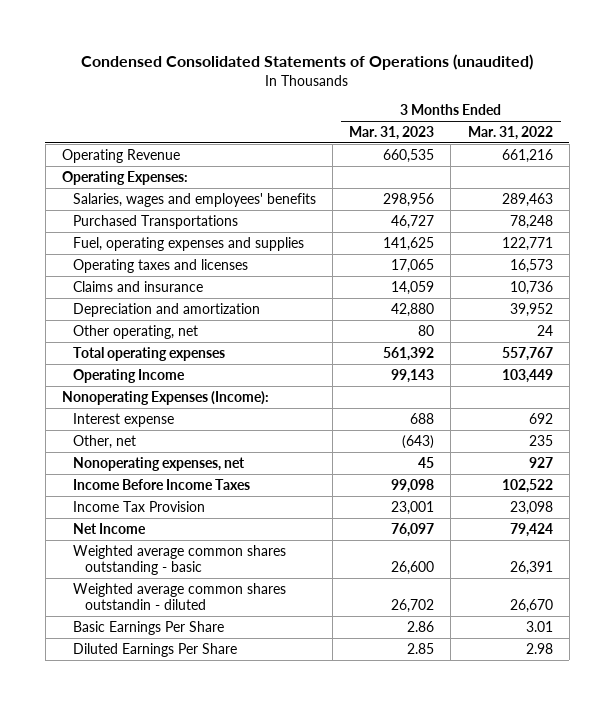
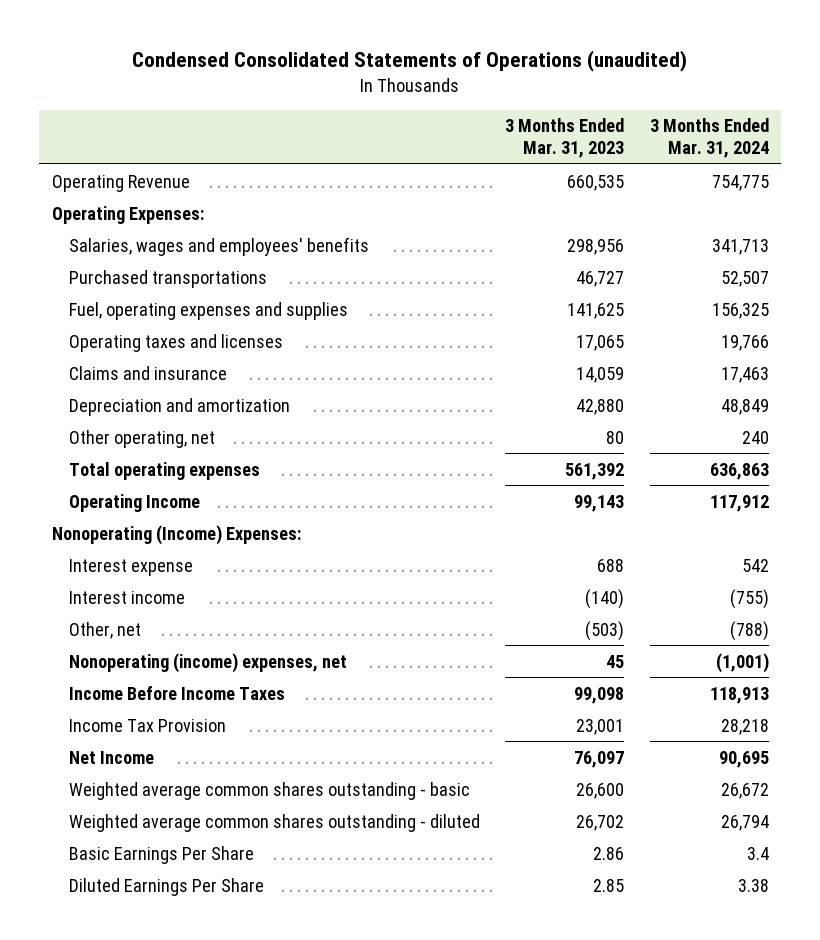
[467,126,553,141] Mar. 31, 2022 -> none
none -> [649,118,769,159] 3 Months Ended Mar. 31, 2024
[73,214,239,229] Purchased Transportations -> [69,269,268,288] Purchased transportations
[61,390,269,405] Nonoperating Expenses (Income): -> [51,524,301,545] Nonoperating (Income) Expenses:
none -> [69,590,186,604] Interest income
[402,434,435,449] (643) -> [585,620,625,641] (503)
[73,456,246,471] Nonoperating expenses, net -> [69,652,348,673] Nonoperating (income) expenses, net
[73,582,287,611] Weighted average common shares outstandin - diluted -> [69,813,481,832] Weighted average common shares outstanding - diluted

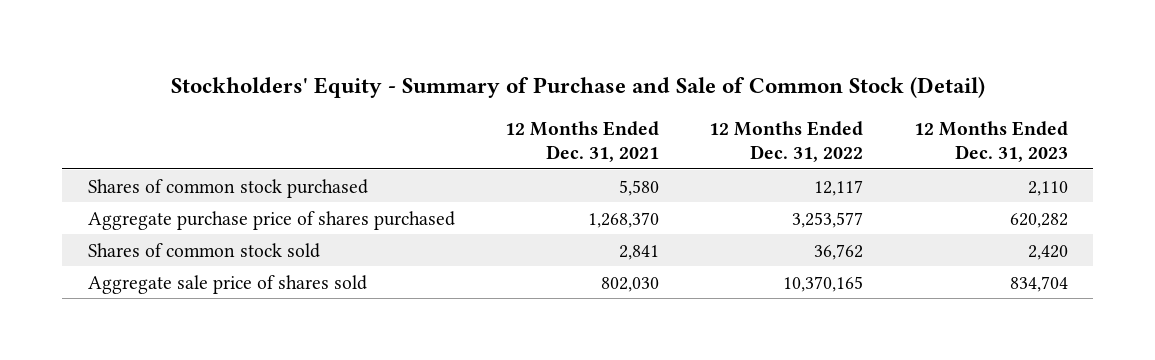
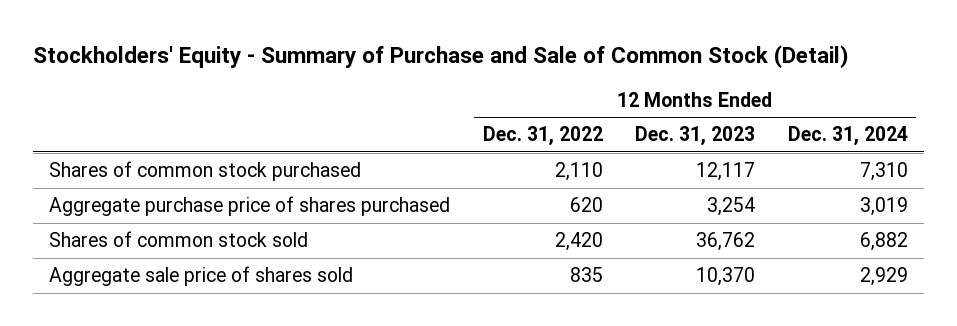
[504,121,659,163] 12 Months Ended Dec. 31, 2021 -> none
none -> [788,126,909,147] Dec. 31, 2024
[814,179,864,196] 12,117 -> [554,162,603,182] 2,110
[1027,180,1068,196] 2,110 -> [696,162,756,182] 12,117
[792,211,864,228] 3,253,577 -> [569,197,603,213] 620
[1009,212,1068,228] 620,282 -> [707,197,756,217] 3,254
[814,243,864,260] 36,762 -> [554,232,603,252] 2,420
[1027,244,1068,260] 2,420 -> [696,232,756,252] 36,762
[783,275,864,292] 10,370,165 -> [569,267,603,283] 835
[1009,275,1068,292] 834,704 -> [696,267,756,287] 10,370

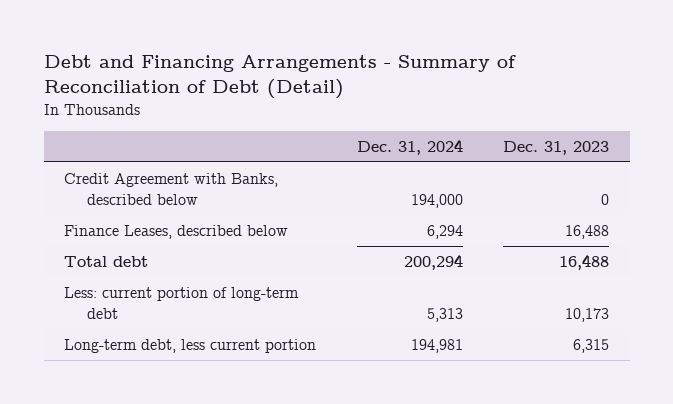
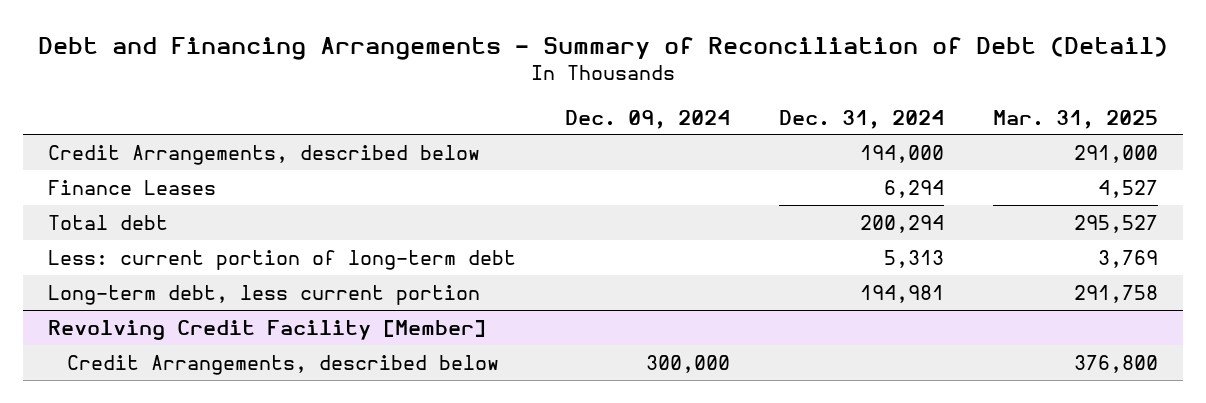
[503,140,610,155] Dec. 31, 2023 -> none
none -> [564,109,730,129] Dec. 09, 2024
none -> [992,109,1158,129] Mar. 31, 2025
[63,173,278,205] Credit Agreement with Banks, described below -> [47,144,480,165] Credit Arrangements, described below
[63,225,288,240] Finance Leases, described below -> [47,179,216,195] Finance Leases
none -> [47,319,486,340] Revolving Credit Facility [Member]
none -> [66,354,499,375] Credit Arrangements, described below

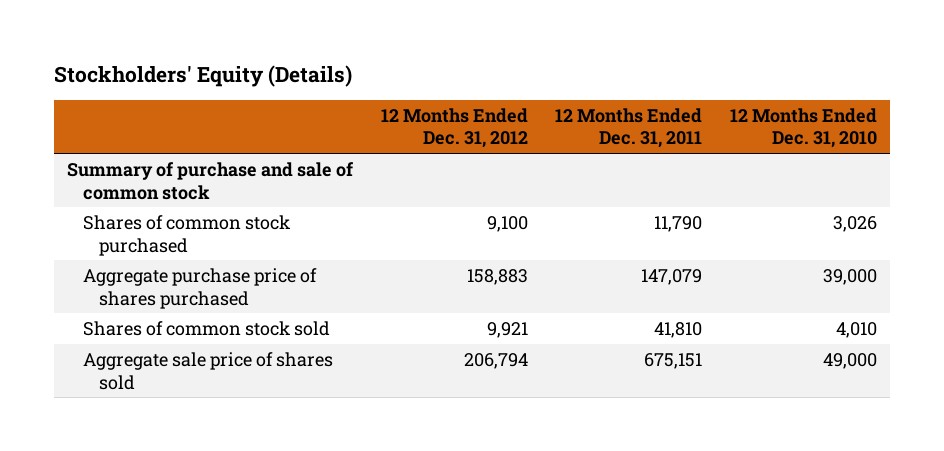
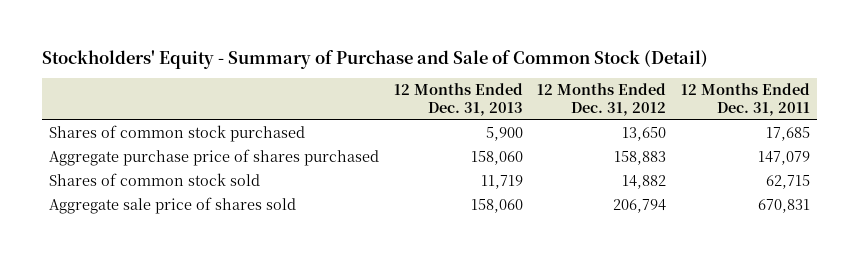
[53,64,352,87] Stockholders' Equity (Details) -> [41,49,708,69] Stockholders' Equity - Summary of Purchase and Sale of Common Stock (Detail)
[729,107,877,149] 12 Months Ended Dec. 31, 2010 -> none
none -> [393,83,523,116] 12 Months Ended Dec. 31, 2013
[67,161,355,200] Summary of purchase and sale of common stock -> none
[486,215,528,232] 9,100 -> [622,127,667,142] 13,650
[654,215,703,232] 11,790 -> [766,127,811,142] 17,685
[486,321,528,338] 9,921 -> [622,175,667,190] 14,882
[654,321,703,338] 41,810 -> [766,175,811,190] 62,715
[644,352,703,369] 675,151 -> [758,199,811,214] 670,831

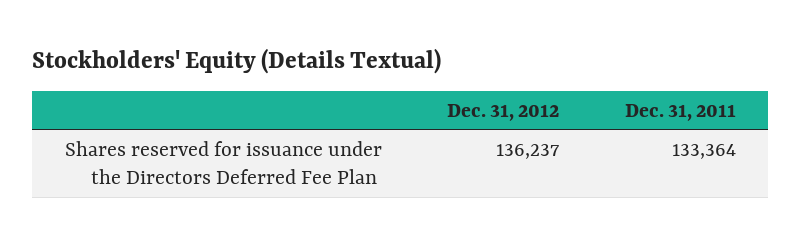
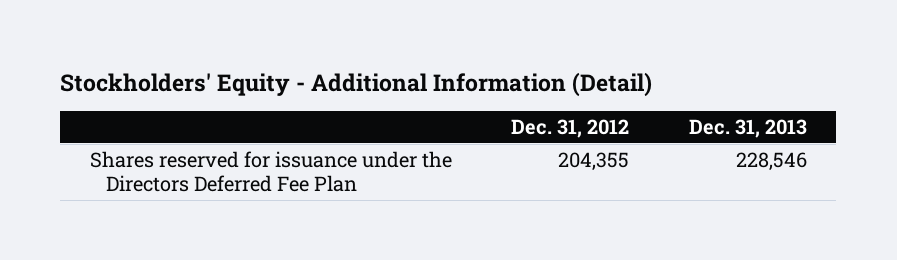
[32,47,442,74] Stockholders' Equity (Details Textual) -> [60,72,653,98] Stockholders' Equity - Additional Information (Detail)
[624,103,736,121] Dec. 31, 2011 -> none
none -> [688,119,807,139] Dec. 31, 2013
[496,143,560,159] 136,237 -> [558,152,630,172] 204,355

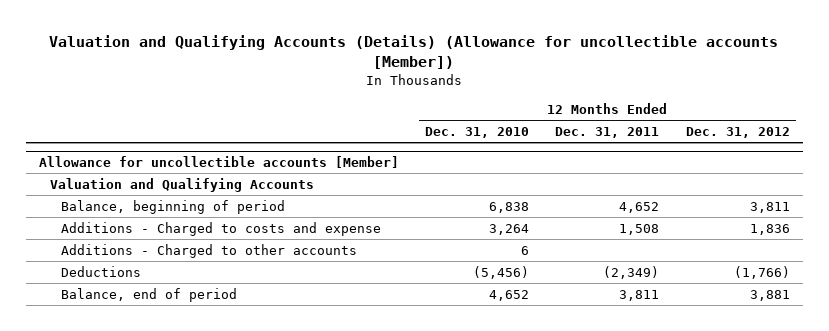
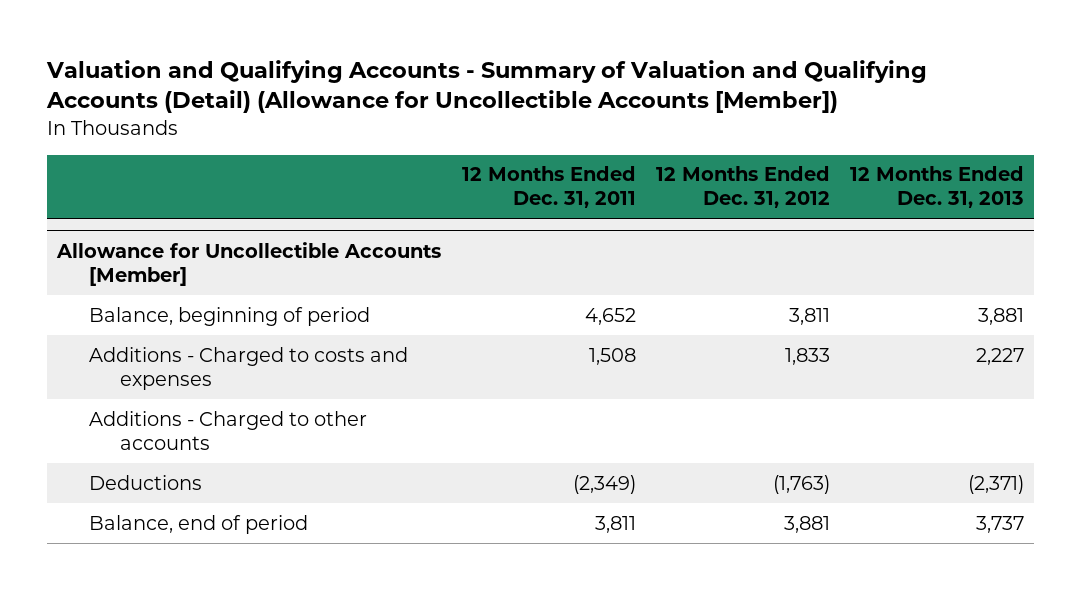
[49,34,779,70] Valuation and Qualifying Accounts (Details) (Allowance for uncollectible accounts [Member]) -> [46,59,928,114] Valuation and Qualifying Accounts - Summary of Valuation and Qualifying Accounts (Detail) (Allowance for Uncollectible Accounts [Member])
[425,126,530,138] Dec. 31, 2010 -> none
none -> [850,166,1025,209] 12 Months Ended Dec. 31, 2013
[50,177,315,192] Valuation and Qualifying Accounts -> none
[39,155,400,168] Allowance for uncollectible accounts [Member] -> [56,241,442,286] Allowance for Uncollectible Accounts [Member]
[61,221,382,236] Additions - Charged to costs and expense -> [88,346,408,390] Additions - Charged to costs and expenses
[749,223,790,235] 1,836 -> [784,347,830,365] 1,833
[733,265,790,279] (1,766) -> [772,474,830,494] (1,763)

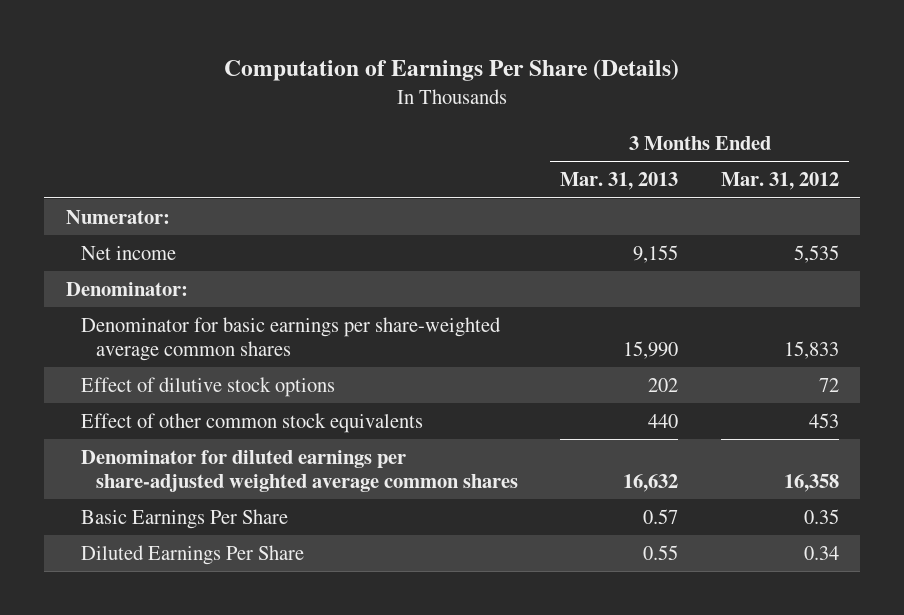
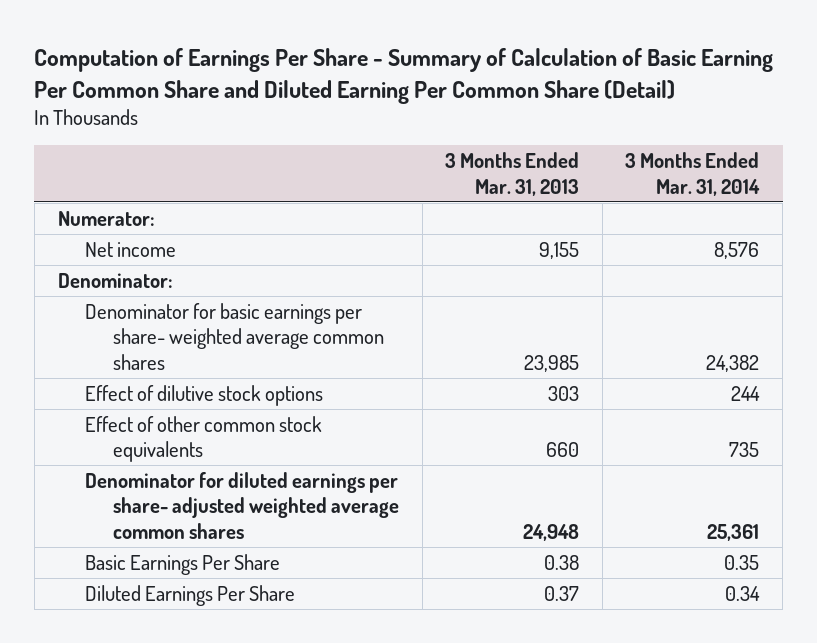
[224,59,680,82] Computation of Earnings Per Share (Details) -> [34,47,774,104] Computation of Earnings Per Share - Summary of Calculation of Basic Earning Per Common Share and Diluted Earning Per Common Share (Detail)
[720,172,839,191] Mar. 31, 2012 -> none
none -> [625,152,761,196] 3 Months Ended Mar. 31, 2014
[80,316,501,361] Denominator for basic earnings per share-weighted average common shares -> [85,303,384,370] Denominator for basic earnings per share- weighted average common shares
[623,340,679,359] 15,990 -> [524,354,580,372] 23,985
[648,377,679,392] 202 -> [548,386,580,402] 303
[648,413,679,428] 440 -> [546,442,580,458] 660
[80,449,518,492] Denominator for diluted earnings per share-adjusted weighted average common shares -> [85,472,399,539] Denominator for diluted earnings per share- adjusted weighted average common shares
[623,473,679,492] 16,632 -> [523,523,580,541] 24,948
[643,508,679,524] 0.57 -> [544,555,580,571] 0.38
[643,544,679,560] 0.55 -> [544,586,580,602] 0.37

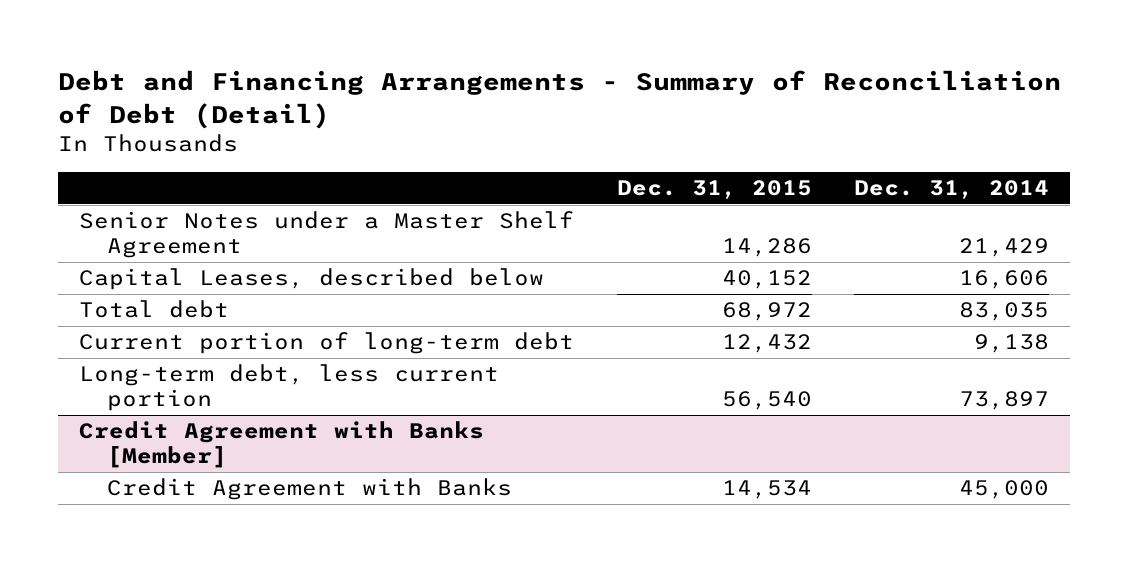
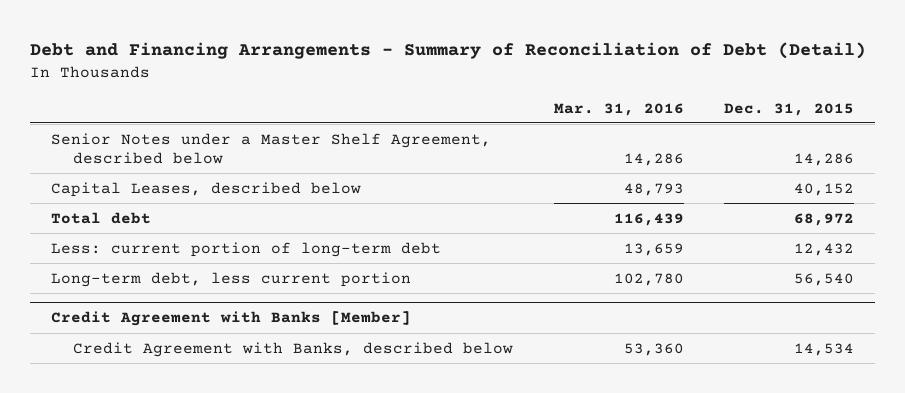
[854,180,1050,200] Dec. 31, 2014 -> none
none -> [553,102,684,116] Mar. 31, 2016
[79,211,575,259] Senior Notes under a Master Shelf Agreement -> [50,132,491,165] Senior Notes under a Master Shelf Agreement, described below
[79,332,575,355] Current portion of long-term debt -> [50,241,441,257] Less: current portion of long-term debt
[106,478,512,501] Credit Agreement with Banks -> [73,341,514,357] Credit Agreement with Banks, described below

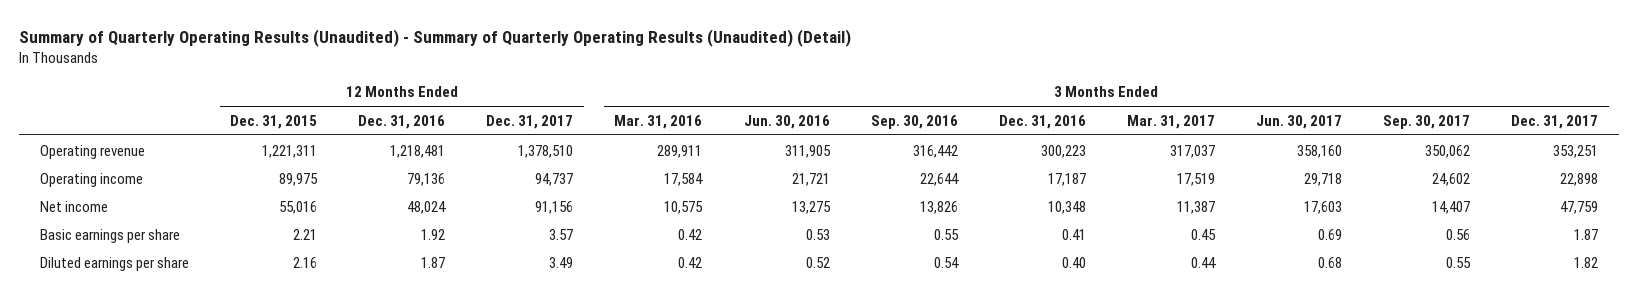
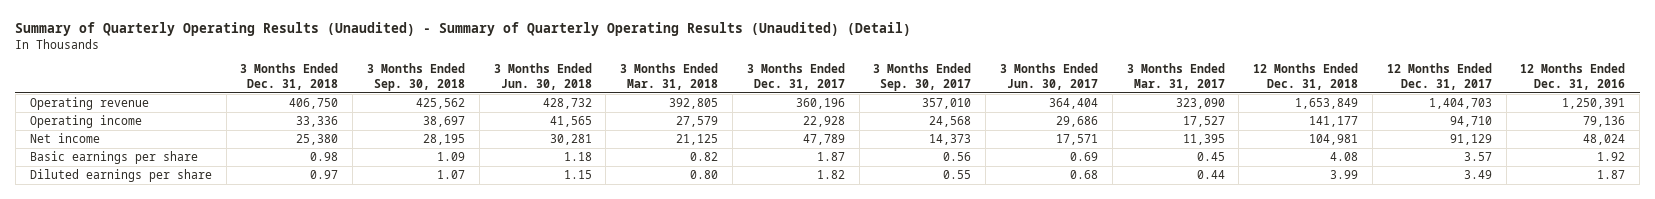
[230,114,318,129] Dec. 31, 2015 -> none
[614,114,703,129] Mar. 31, 2016 -> none
[743,114,830,129] Jun. 30, 2016 -> none
[870,114,958,129] Sep. 30, 2016 -> none
[998,114,1086,129] Dec. 31, 2016 -> none
none -> [240,63,339,90] 3 Months Ended Dec. 31, 2018
none -> [366,63,465,91] 3 Months Ended Sep. 30, 2018
none -> [493,63,592,90] 3 Months Ended Jun. 30, 2018
none -> [620,63,719,90] 3 Months Ended Mar. 31, 2018
none -> [1253,63,1359,90] 12 Months Ended Dec. 31, 2018
[390,144,446,158] 1,218,481 -> [1562,98,1626,110] 1,250,391
[518,144,574,158] 1,378,510 -> [1428,98,1492,110] 1,404,703
[1169,144,1215,158] 317,037 -> [1175,98,1225,110] 323,090
[1297,144,1343,158] 358,160 -> [1048,98,1098,110] 364,404
[1425,144,1471,158] 350,062 -> [922,98,972,110] 357,010
[1553,144,1599,158] 353,251 -> [795,98,845,110] 360,196
[535,172,574,186] 94,737 -> [1449,116,1492,128] 94,710
[1176,172,1215,186] 17,519 -> [1182,116,1225,128] 17,527
[1304,172,1343,186] 29,718 -> [1055,116,1098,128] 29,686
[1432,172,1471,186] 24,602 -> [929,116,972,128] 24,568
[1560,172,1599,186] 22,898 -> [802,116,845,128] 22,928
[535,200,574,214] 91,156 -> [1449,134,1492,146] 91,129
[1176,200,1215,214] 11,387 -> [1182,134,1225,146] 11,395
[1304,200,1343,214] 17,603 -> [1055,134,1098,146] 17,571
[1432,200,1471,214] 14,407 -> [929,134,972,146] 14,373
[1560,200,1599,214] 47,759 -> [802,134,845,146] 47,789

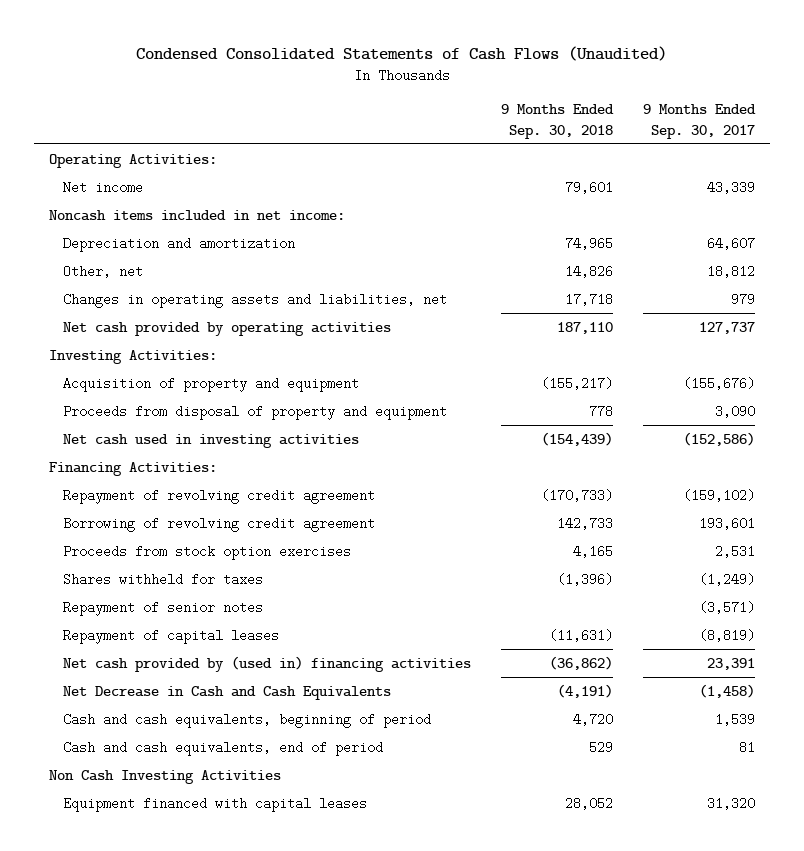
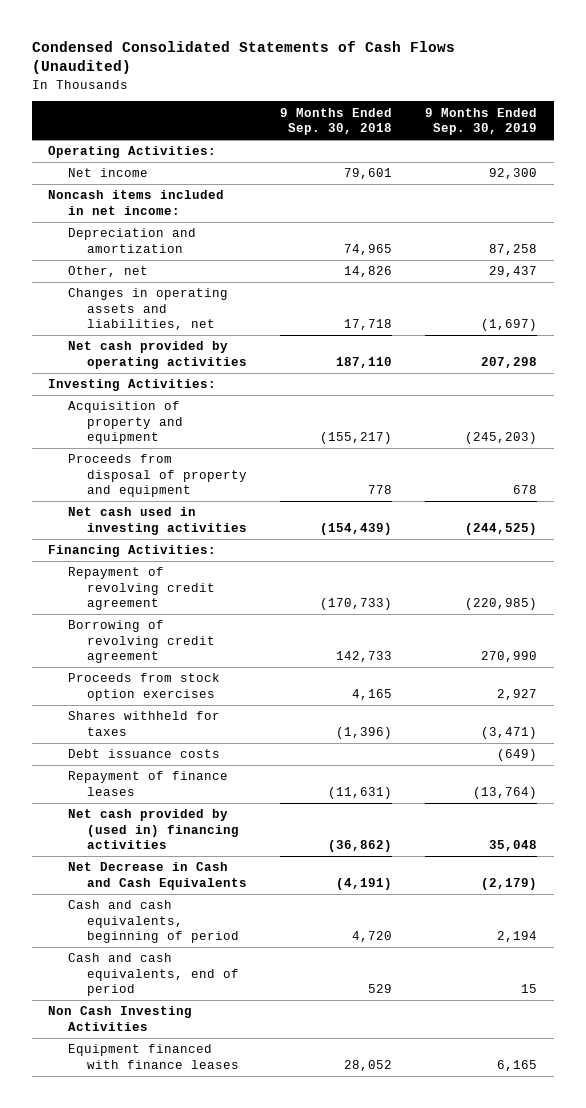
[643,104,757,139] 9 Months Ended Sep. 30, 2017 -> none
none -> [425,107,538,136] 9 Months Ended Sep. 30, 2019
[63,600,264,616] Repayment of senior notes -> none
none -> [67,749,220,759] Debt issuance costs
[63,628,280,644] Repayment of capital leases -> [67,771,228,796] Repayment of finance leases
[63,796,368,812] Equipment financed with capital leases -> [67,1044,240,1069] Equipment financed with finance leases

